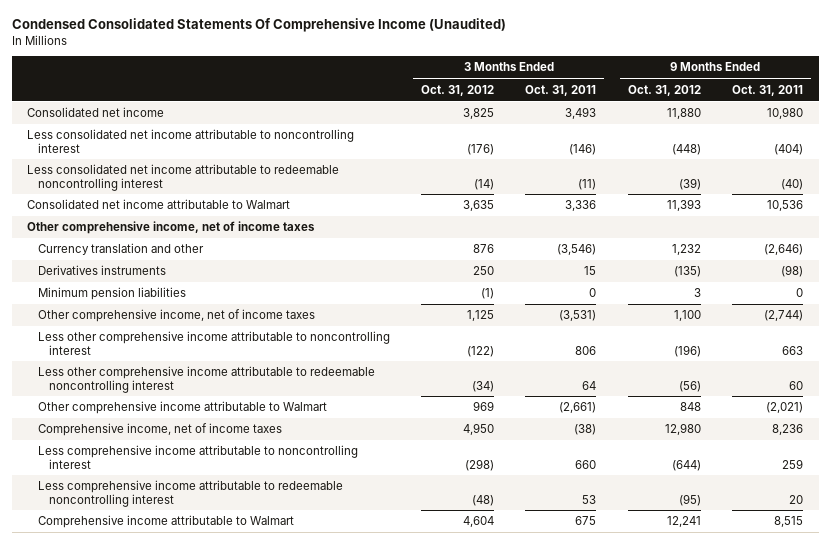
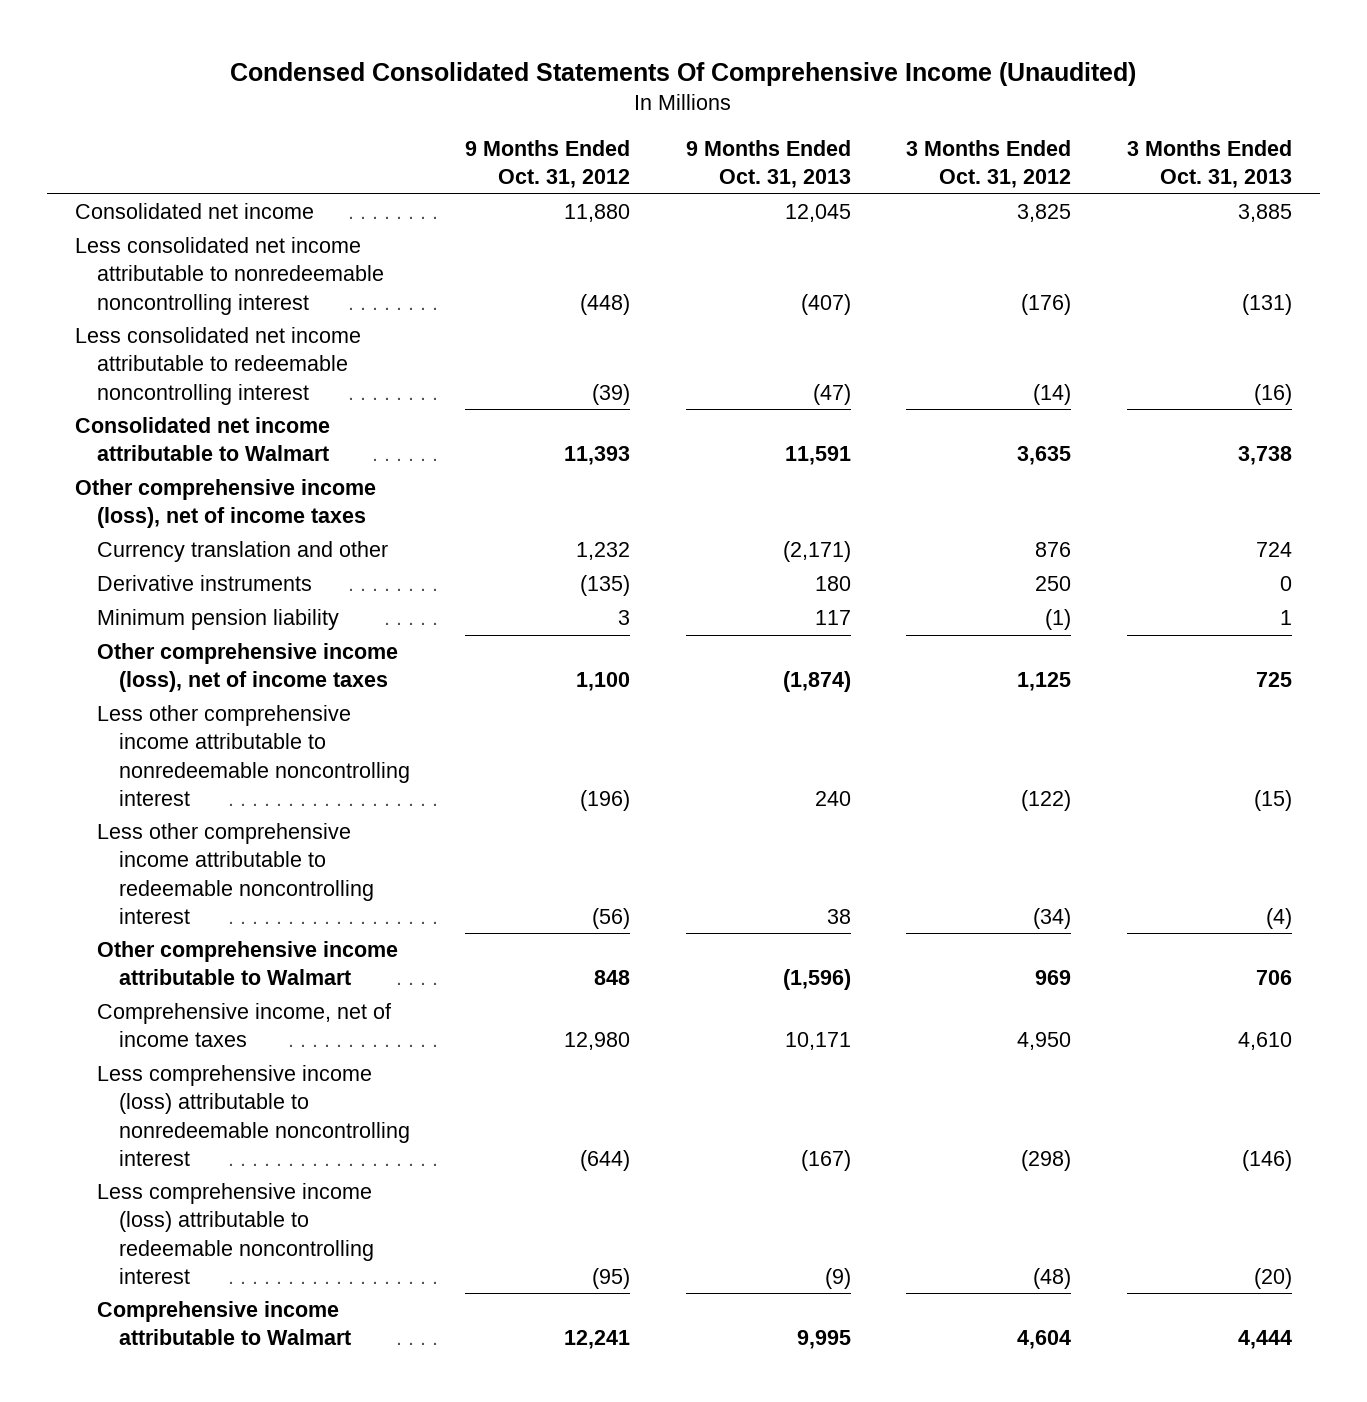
[525,84,597,96] Oct. 31, 2011 -> none
[731,84,803,96] Oct. 31, 2011 -> none
none -> [685,140,851,189] 9 Months Ended Oct. 31, 2013
none -> [1126,140,1292,189] 3 Months Ended Oct. 31, 2013
[27,129,355,153] Less consolidated net income attributable to noncontrolling interest -> [74,237,384,315] Less consolidated net income attributable to nonredeemable noncontrolling interest
[27,221,316,235] Other comprehensive income, net of income taxes -> [74,479,376,529] Other comprehensive income (loss), net of income taxes
[37,265,166,276] Derivatives instruments -> [96,575,312,592] Derivative instruments
[37,287,186,301] Minimum pension liabilities -> [96,609,339,631] Minimum pension liability
[37,309,315,323] Other comprehensive income, net of income taxes -> [96,643,398,693] Other comprehensive income (loss), net of income taxes
[37,331,390,355] Less other comprehensive income attributable to noncontrolling interest -> [96,705,410,806] Less other comprehensive income attributable to nonredeemable noncontrolling interest
[37,445,358,469] Less comprehensive income attributable to noncontrolling interest -> [96,1065,410,1166] Less comprehensive income (loss) attributable to nonredeemable noncontrolling interest
[37,480,343,507] Less comprehensive income attributable to redeemable noncontrolling interest -> [96,1183,374,1284] Less comprehensive income (loss) attributable to redeemable noncontrolling interest

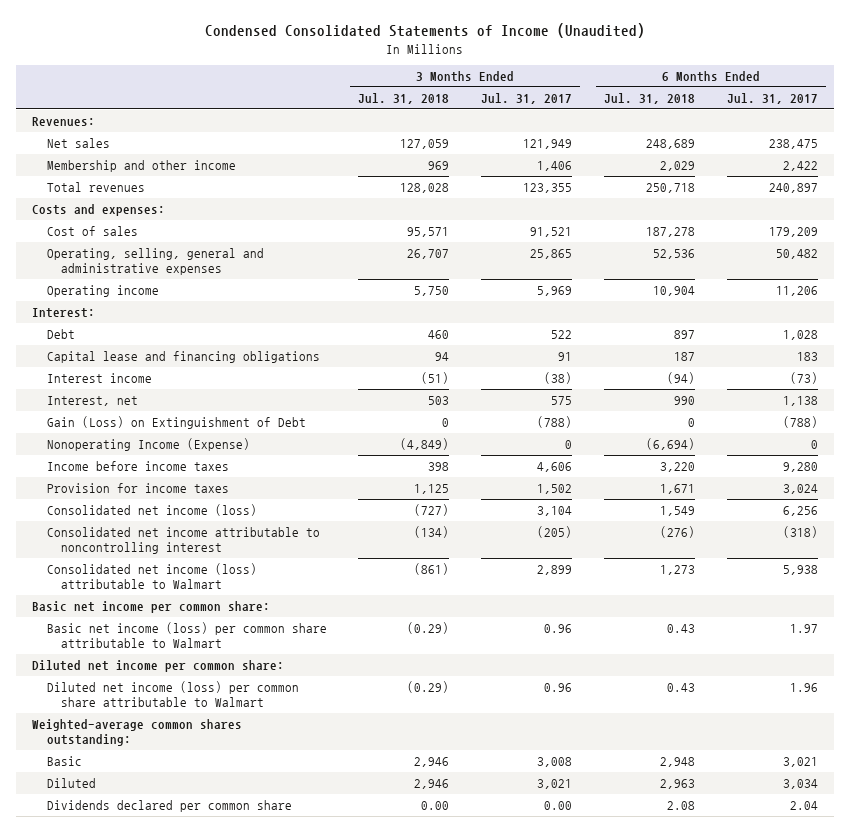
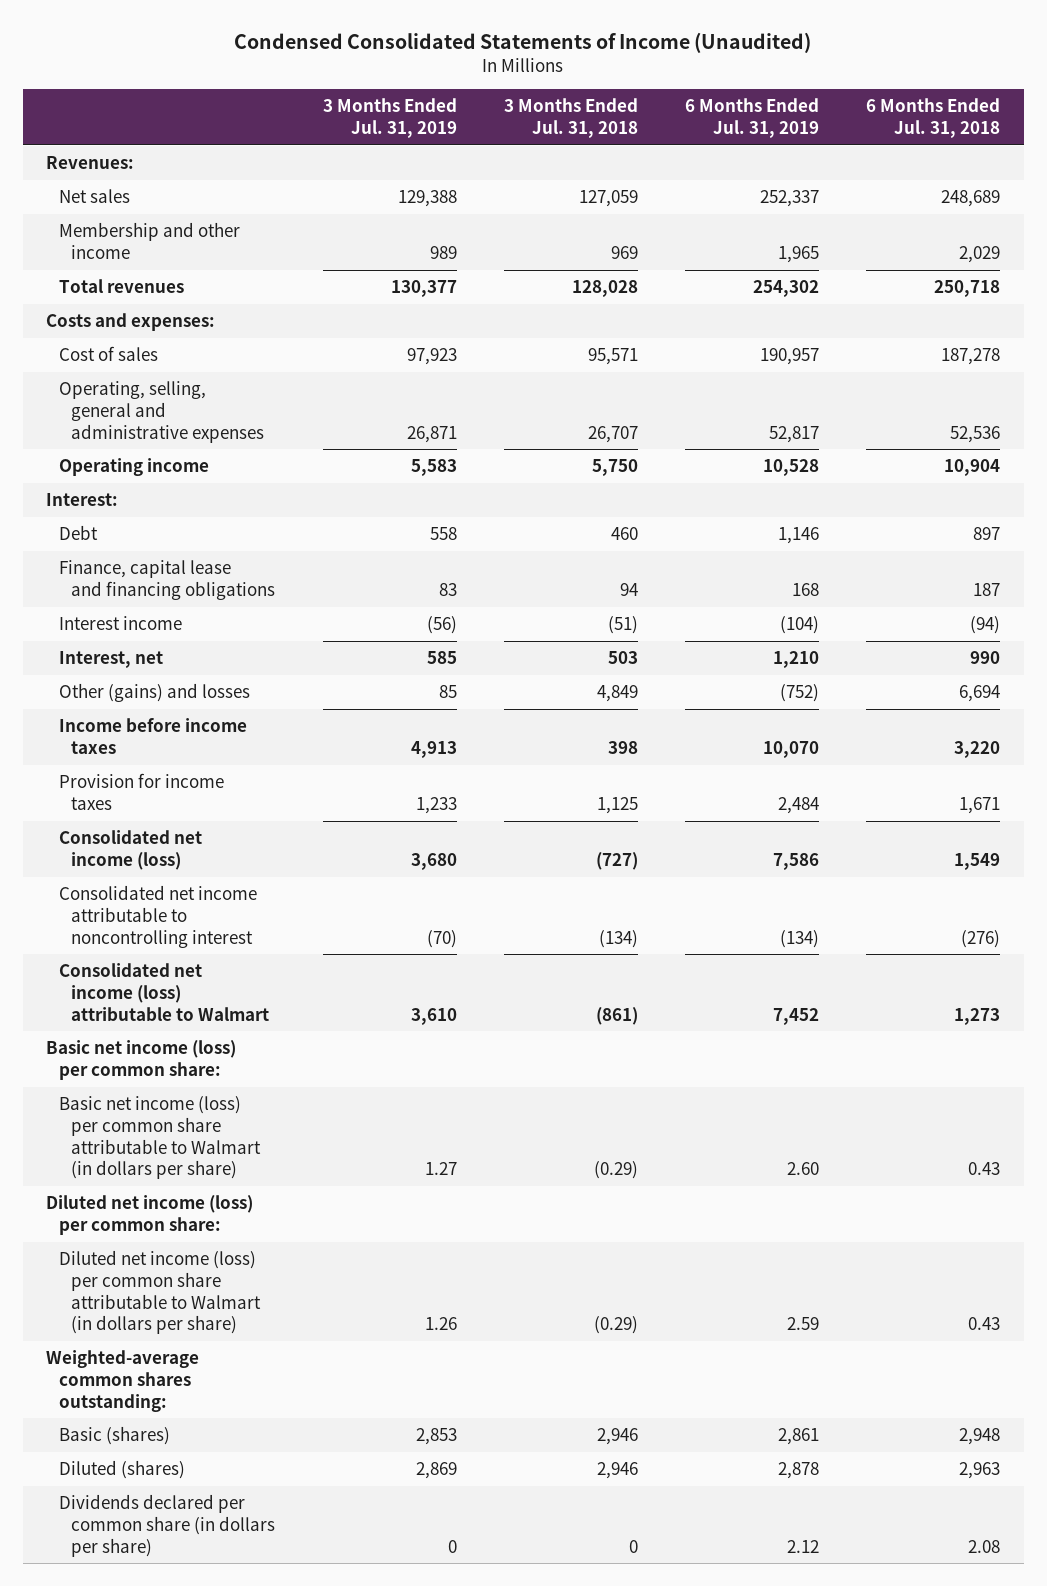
[481,92,573,104] Jul. 31, 2017 -> none
[726,92,818,104] Jul. 31, 2017 -> none
none -> [322,98,457,138] 3 Months Ended Jul. 31, 2019
none -> [685,98,820,138] 6 Months Ended Jul. 31, 2019
[46,350,320,363] Capital lease and financing obligations -> [58,560,276,600] Finance, capital lease and financing obligations
[46,415,306,429] Gain (Loss) on Extinguishment of Debt -> none
[46,437,250,451] Nonoperating Income (Expense) -> none
none -> [58,683,250,703] Other (gains) and losses
[31,600,270,613] Basic net income per common share: -> [46,1040,237,1080] Basic net income (loss) per common share:
[46,621,327,648] Basic net income (loss) per common share attributable to Walmart -> [58,1096,262,1180] Basic net income (loss) per common share attributable to Walmart (in dollars per share)
[31,659,284,672] Diluted net income per common share: -> [46,1195,254,1235] Diluted net income (loss) per common share:
[46,680,299,707] Diluted net income (loss) per common share attributable to Walmart -> [58,1250,262,1335] Diluted net income (loss) per common share attributable to Walmart (in dollars per share)
[46,755,82,766] Basic -> [58,1426,170,1446] Basic (shares)
[46,777,96,788] Diluted -> [58,1460,185,1480] Diluted (shares)
[46,799,292,812] Dividends declared per common share -> [58,1494,276,1557] Dividends declared per common share (in dollars per share)
[421,800,450,810] 0.00 -> [628,1539,638,1553] 0

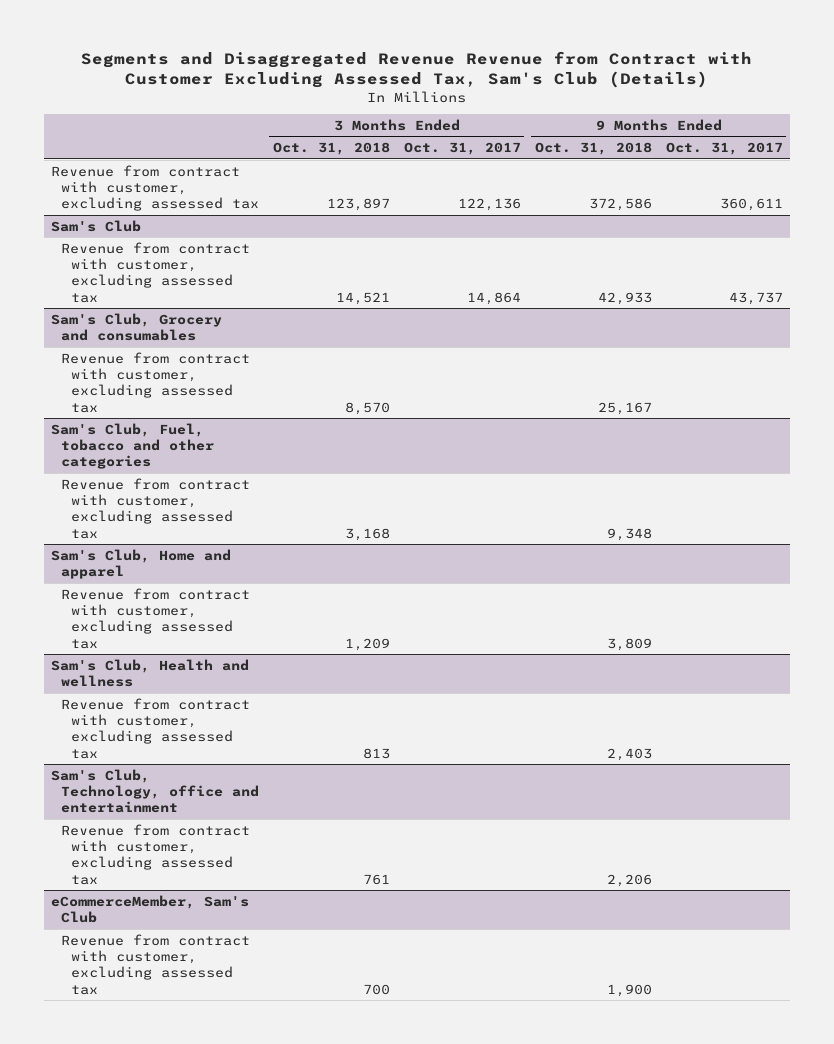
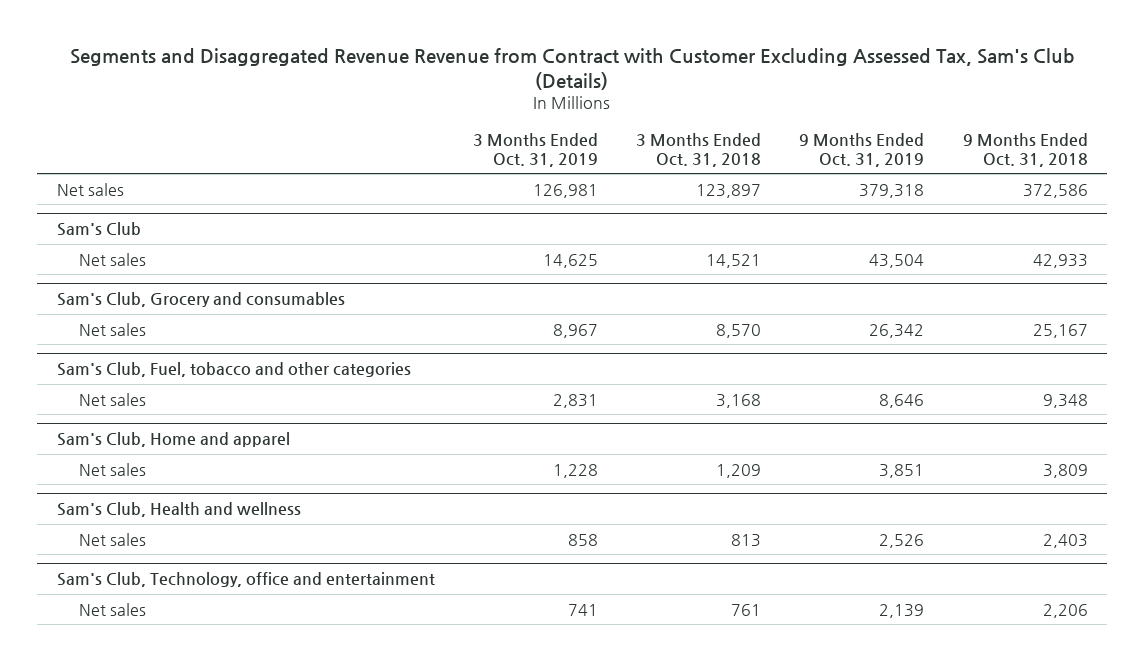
[403,142,521,156] Oct. 31, 2017 -> none
[665,142,783,156] Oct. 31, 2017 -> none
none -> [472,133,598,167] 3 Months Ended Oct. 31, 2019
none -> [799,133,925,167] 9 Months Ended Oct. 31, 2019
[51,164,259,212] Revenue from contract with customer, excluding assessed tax -> [56,182,124,196] Net sales
[60,241,250,303] Revenue from contract with customer, excluding assessed tax -> [78,252,146,266] Net sales
[60,351,250,413] Revenue from contract with customer, excluding assessed tax -> [78,322,146,336] Net sales
[60,477,250,539] Revenue from contract with customer, excluding assessed tax -> [78,392,146,406] Net sales
[60,587,250,649] Revenue from contract with customer, excluding assessed tax -> [78,462,146,476] Net sales
[60,697,250,759] Revenue from contract with customer, excluding assessed tax -> [78,532,146,546] Net sales
[51,894,250,923] eCommerceMember, Sam's Club -> none
[60,933,250,995] Revenue from contract with customer, excluding assessed tax -> none
[60,823,250,885] Revenue from contract with customer, excluding assessed tax -> [78,602,146,616] Net sales

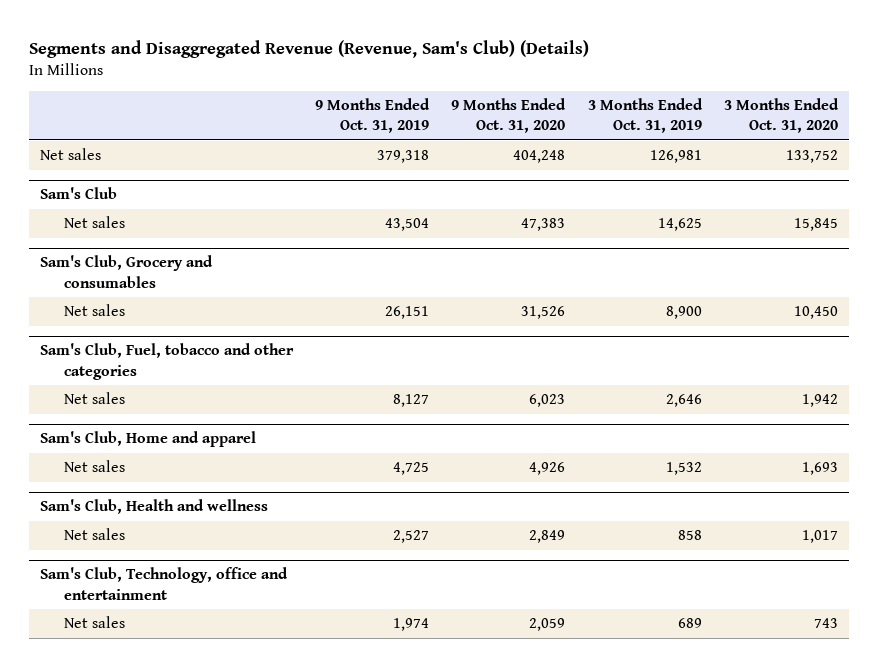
[70,48,1076,90] Segments and Disaggregated Revenue Revenue from Contract with Customer Excluding Assessed Tax, Sam's Club (Details) -> [28,39,589,58] Segments and Disaggregated Revenue (Revenue, Sam's Club) (Details)
[636,133,762,167] 3 Months Ended Oct. 31, 2018 -> none
[962,133,1088,167] 9 Months Ended Oct. 31, 2018 -> none
none -> [451,97,567,134] 9 Months Ended Oct. 31, 2020
none -> [723,97,839,134] 3 Months Ended Oct. 31, 2020
[552,323,598,338] 8,967 -> [665,306,702,320] 8,900
[869,323,925,338] 26,342 -> [385,306,430,320] 26,151
[552,393,598,408] 2,831 -> [665,394,702,408] 2,646
[879,393,925,408] 8,646 -> [393,394,430,408] 8,127
[552,463,598,478] 1,228 -> [665,462,702,476] 1,532
[879,463,925,478] 3,851 -> [393,462,430,476] 4,725
[879,533,925,548] 2,526 -> [393,530,430,544] 2,527
[567,603,598,616] 741 -> [677,618,702,629] 689
[879,603,925,618] 2,139 -> [393,618,430,632] 1,974

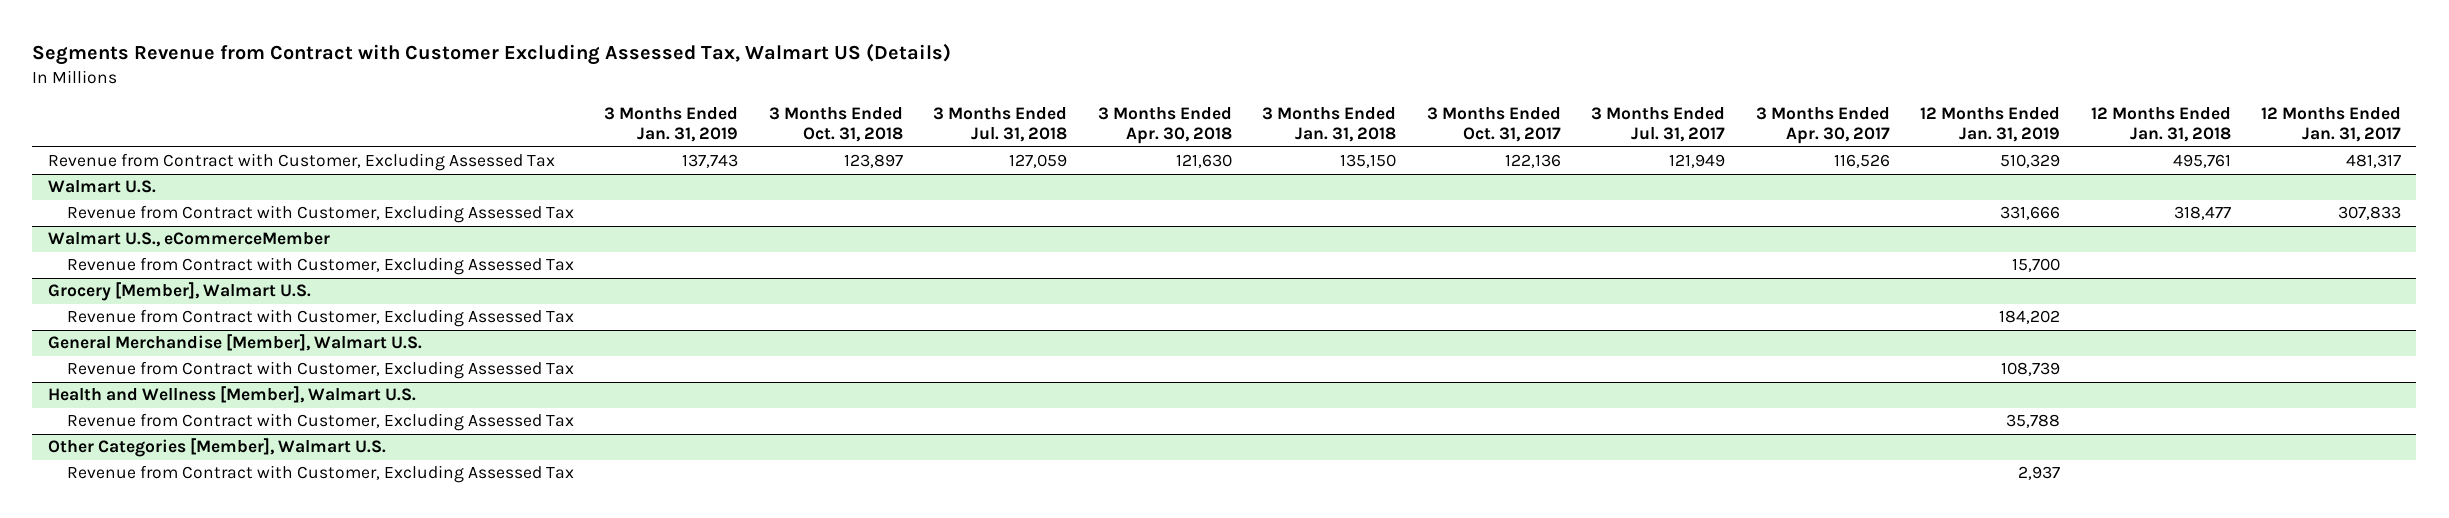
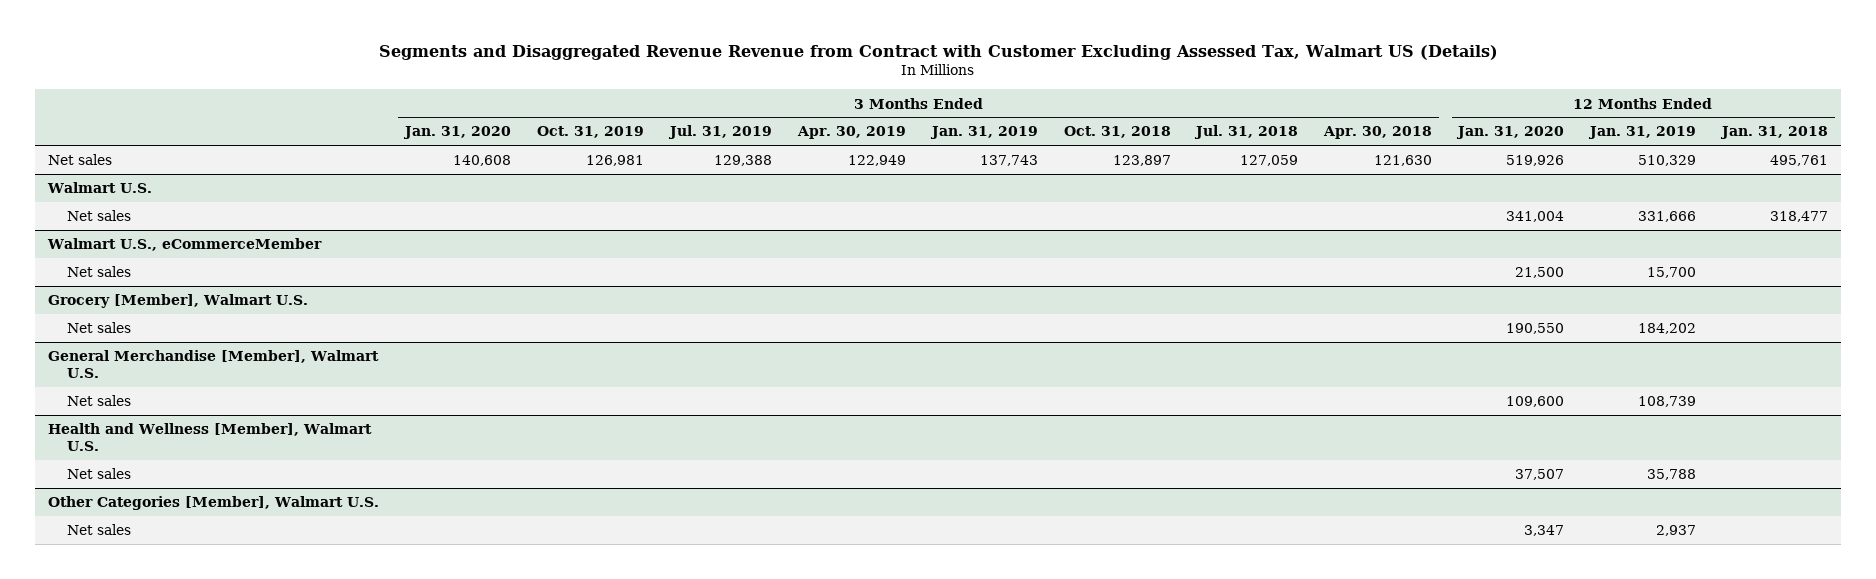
[32,43,952,66] Segments Revenue from Contract with Customer Excluding Assessed Tax, Walmart US (Details) -> [379,44,1499,60] Segments and Disaggregated Revenue Revenue from Contract with Customer Excluding Assessed Tax, Walmart US (Details)
[1262,106,1397,143] 3 Months Ended Jan. 31, 2018 -> none
[1426,106,1561,143] 3 Months Ended Oct. 31, 2017 -> none
[1591,106,1726,143] 3 Months Ended Jul. 31, 2017 -> none
[1755,106,1890,145] 3 Months Ended Apr. 30, 2017 -> none
[2261,106,2402,143] 12 Months Ended Jan. 31, 2017 -> none
none -> [402,126,511,140] Jan. 31, 2020
none -> [536,126,644,139] Oct. 31, 2019
none -> [667,125,772,140] Jul. 31, 2019
none -> [796,126,906,140] Apr. 30, 2019
none -> [1456,126,1565,140] Jan. 31, 2020
[47,153,555,172] Revenue from Contract with Customer, Excluding Assessed Tax -> [47,154,112,166] Net sales
[66,205,574,224] Revenue from Contract with Customer, Excluding Assessed Tax -> [67,210,132,222] Net sales
[66,257,574,276] Revenue from Contract with Customer, Excluding Assessed Tax -> [67,266,132,278] Net sales
[66,309,574,328] Revenue from Contract with Customer, Excluding Assessed Tax -> [67,322,132,334] Net sales
[66,361,574,380] Revenue from Contract with Customer, Excluding Assessed Tax -> [67,395,132,407] Net sales
[66,413,574,432] Revenue from Contract with Customer, Excluding Assessed Tax -> [67,468,132,480] Net sales
[66,465,574,484] Revenue from Contract with Customer, Excluding Assessed Tax -> [67,524,132,536] Net sales

